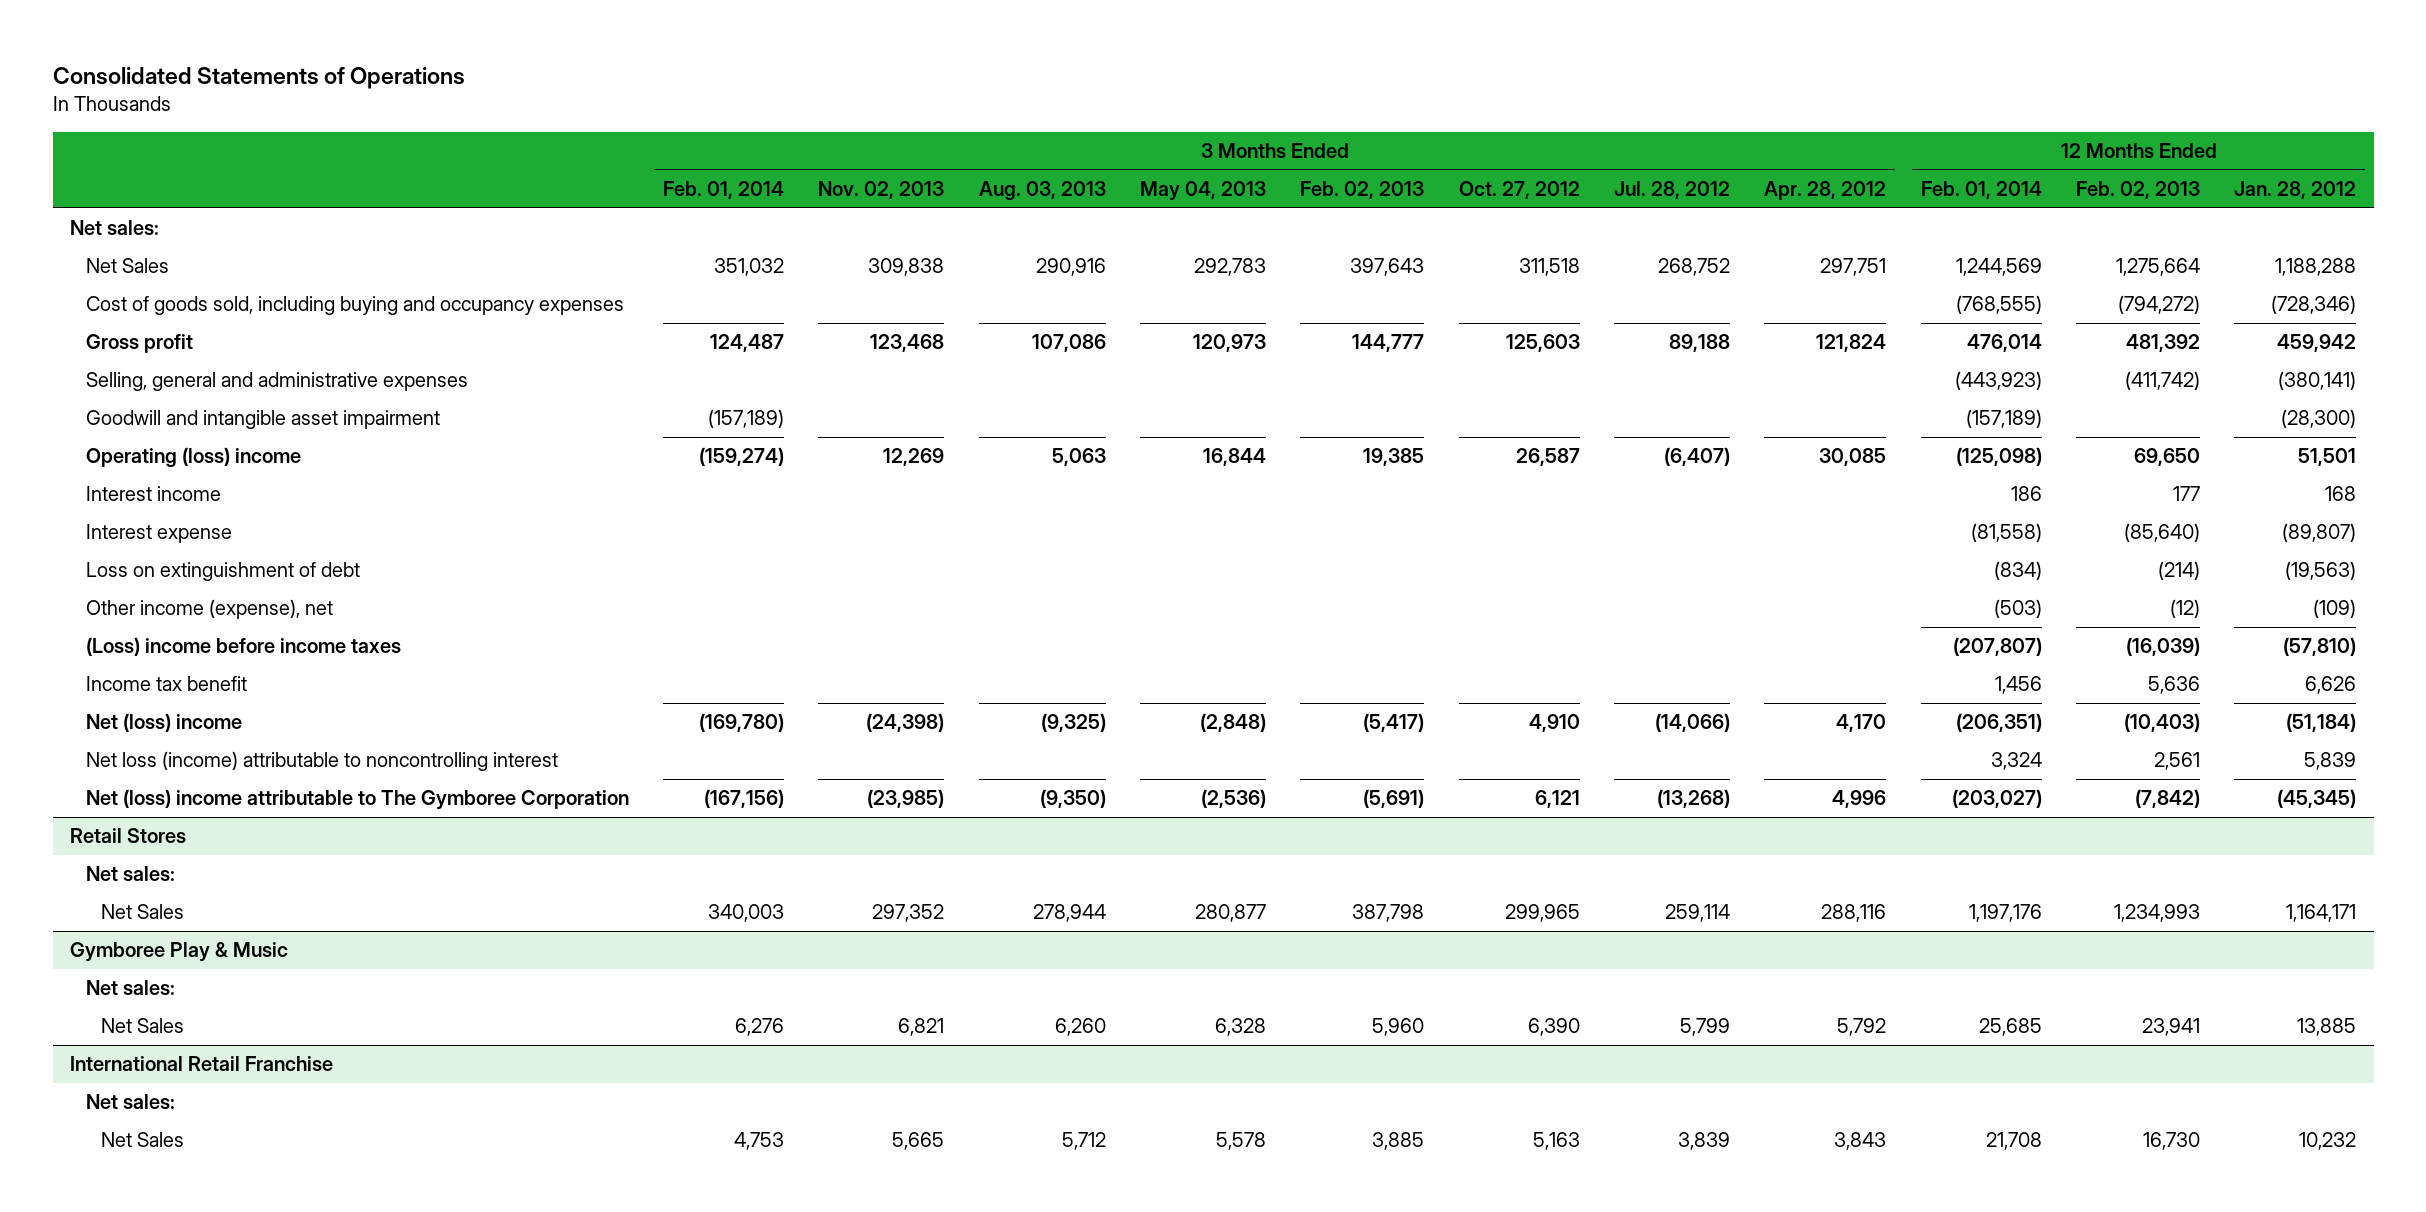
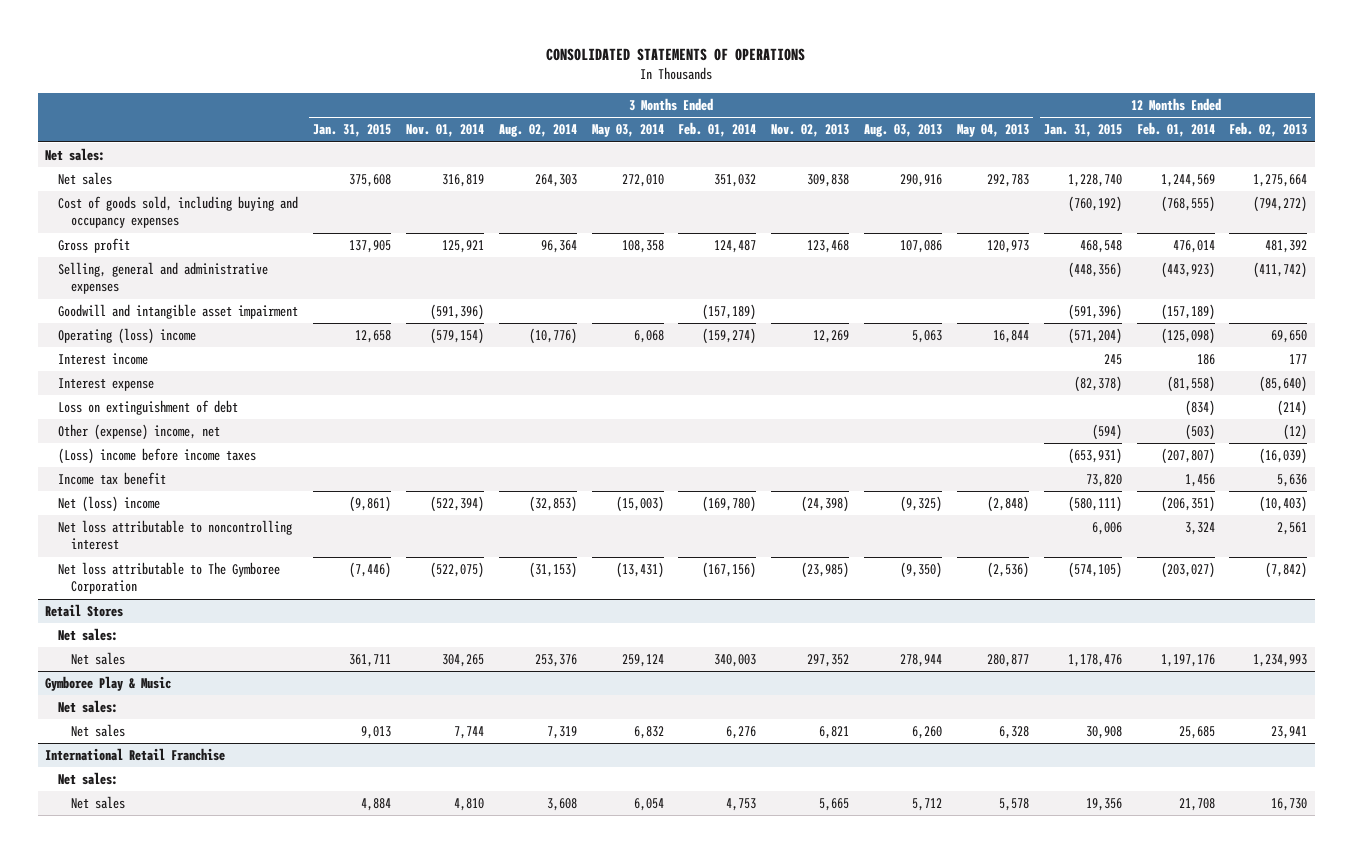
[52,67,465,90] Consolidated Statements of Operations -> [546,47,806,61] CONSOLIDATED STATEMENTS OF OPERATIONS
[1300,181,1425,200] Feb. 02, 2013 -> none
[1458,181,1580,200] Oct. 27, 2012 -> none
[1614,181,1731,200] Jul. 28, 2012 -> none
[1764,181,1887,201] Apr. 28, 2012 -> none
[2234,181,2357,200] Jan. 28, 2012 -> none
none -> [313,124,392,138] Jan. 31, 2015
none -> [405,124,484,138] Nov. 01, 2014
none -> [498,124,577,138] Aug. 02, 2014
none -> [591,124,664,138] May 03, 2014
none -> [1043,124,1122,138] Jan. 31, 2015
[85,258,169,274] Net Sales -> [58,172,113,186] Net sales
[85,599,333,620] Other income (expense), net -> [58,424,221,441] Other (expense) income, net
[85,751,558,772] Net loss (income) attributable to noncontrolling interest -> [58,520,293,551] Net loss attributable to noncontrolling interest
[85,789,629,811] Net (loss) income attributable to The Gymboree Corporation -> [58,562,281,595] Net loss attributable to The Gymboree Corporation
[101,904,185,920] Net Sales -> [71,652,126,666] Net sales
[101,1018,185,1034] Net Sales -> [71,724,126,738] Net sales
[101,1132,185,1148] Net Sales -> [71,796,126,810] Net sales

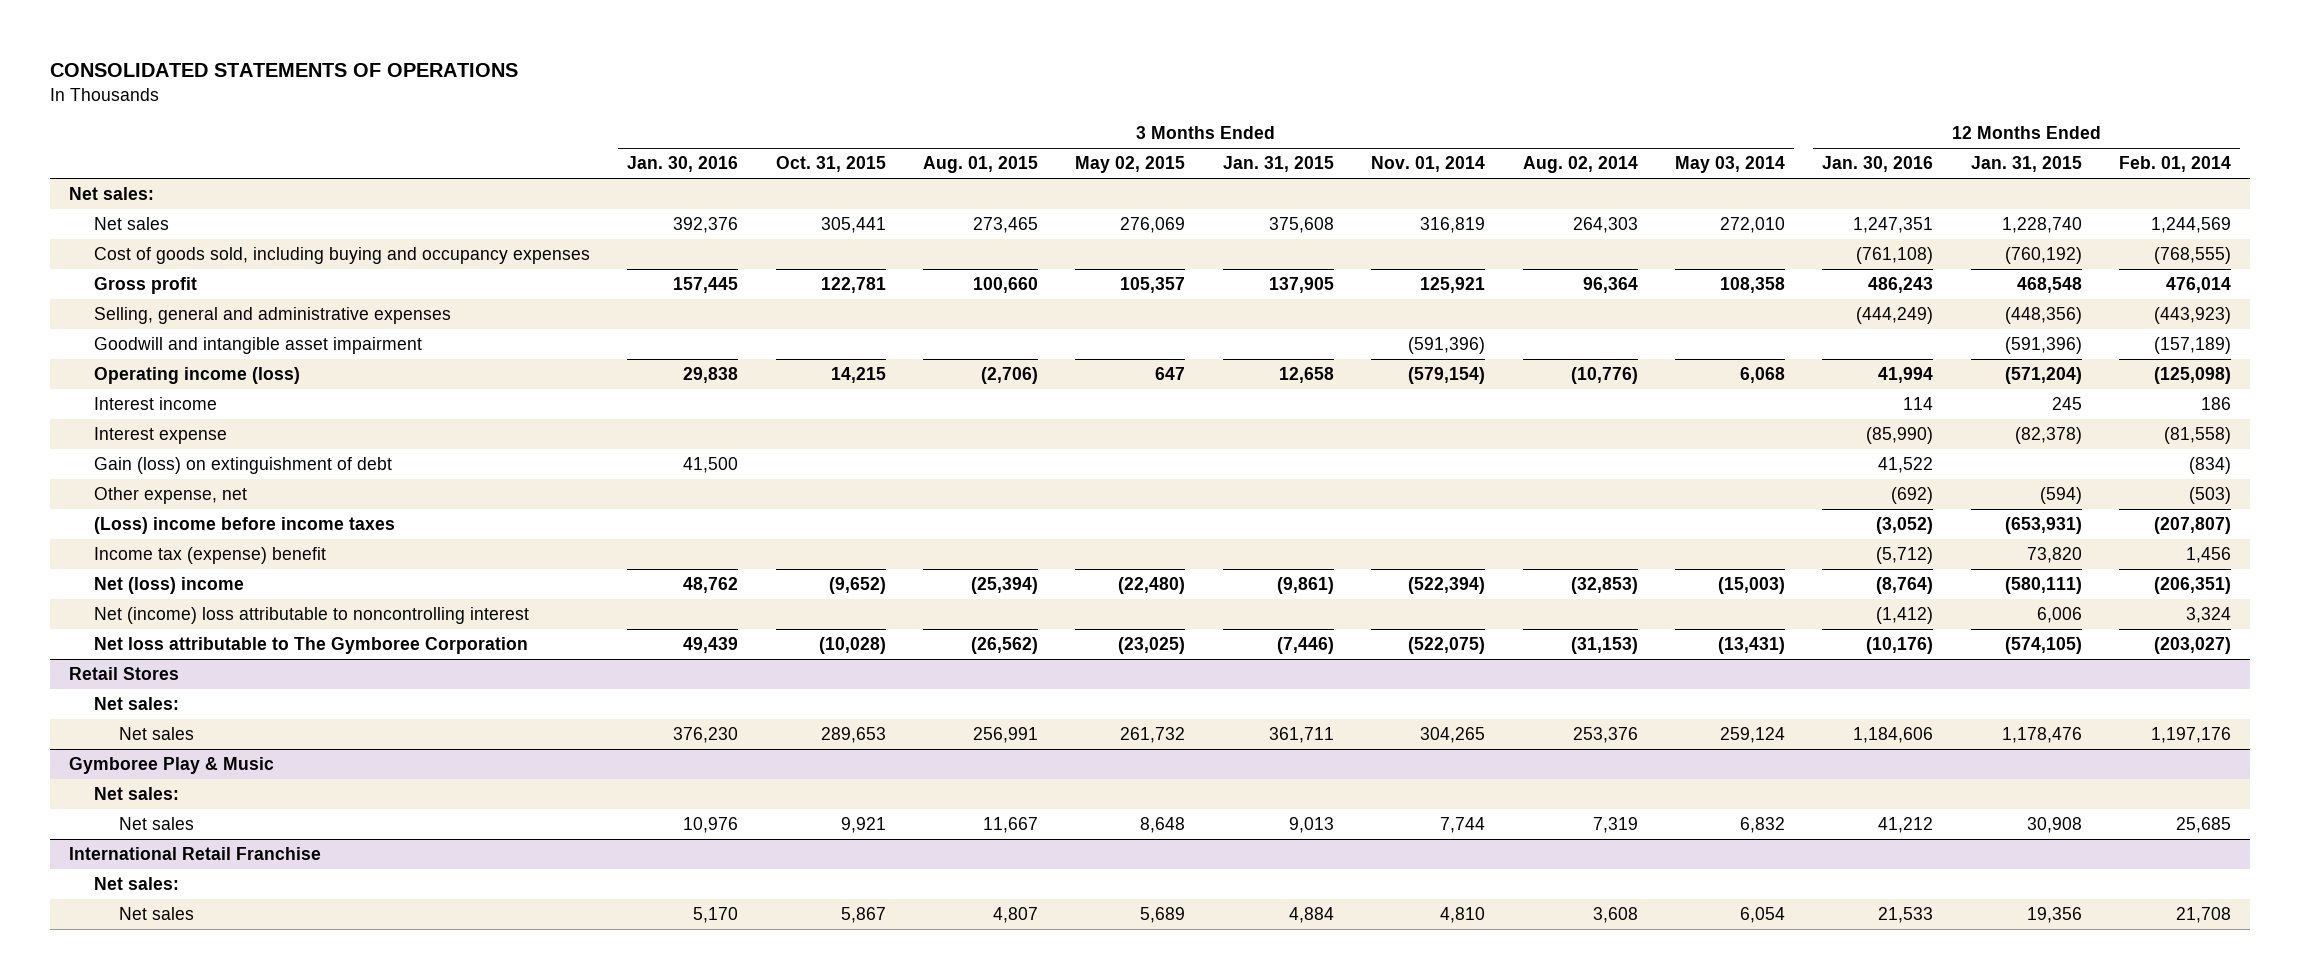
[678,122,757,138] Feb. 01, 2014 -> none
[771,124,850,138] Nov. 02, 2013 -> none
[864,124,943,138] Aug. 03, 2013 -> none
[956,124,1029,138] May 04, 2013 -> none
[1229,122,1308,138] Feb. 02, 2013 -> none
none -> [627,156,739,173] Jan. 30, 2016
none -> [775,156,886,173] Oct. 31, 2015
none -> [922,156,1038,174] Aug. 01, 2015
none -> [1075,156,1186,174] May 02, 2015
none -> [1822,156,1934,173] Jan. 30, 2016
[58,328,197,345] Operating (loss) income -> [93,367,300,385] Operating income (loss)
[58,400,239,416] Loss on extinguishment of debt -> [93,457,392,475] Gain (loss) on extinguishment of debt
[58,424,221,441] Other (expense) income, net -> [93,487,247,505] Other expense, net
[58,472,167,486] Income tax benefit -> [93,547,326,565] Income tax (expense) benefit
[58,520,293,551] Net loss attributable to noncontrolling interest -> [93,607,529,625] Net (income) loss attributable to noncontrolling interest

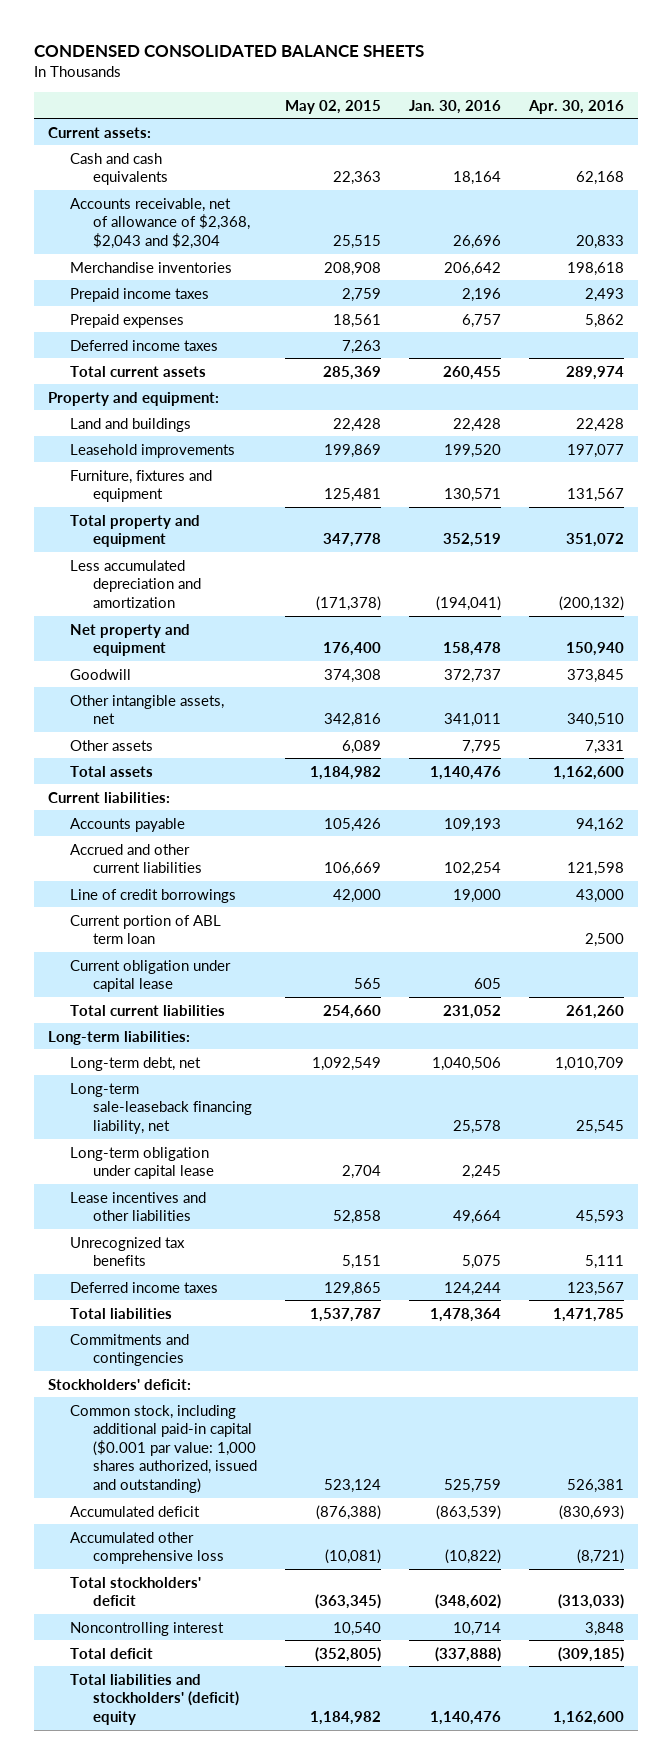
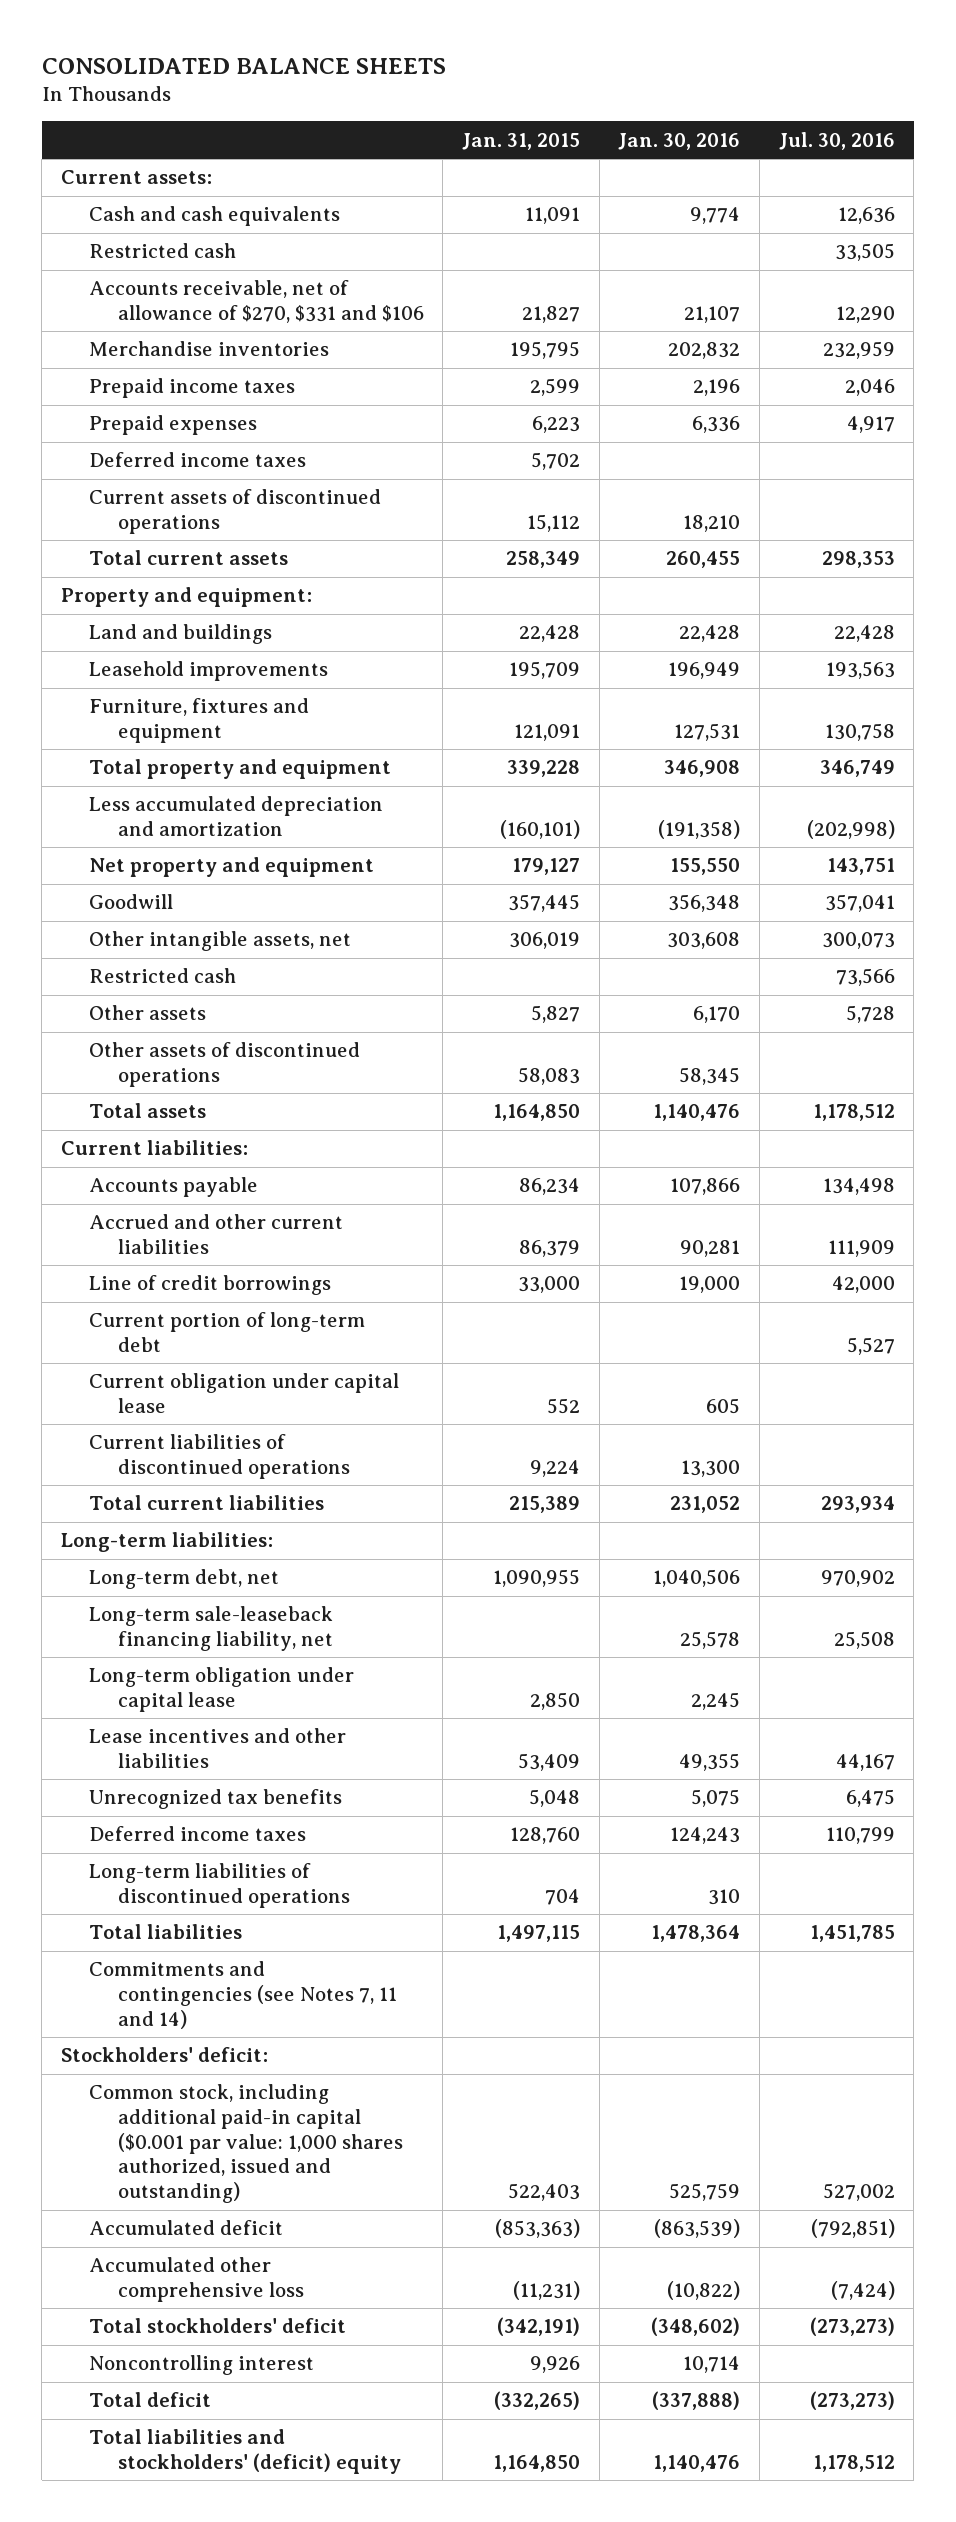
[33,44,424,57] CONDENSED CONSOLIDATED BALANCE SHEETS -> [41,57,446,74] CONSOLIDATED BALANCE SHEETS
[284,99,381,114] May 02, 2015 -> none
[527,99,624,114] Apr. 30, 2016 -> none
none -> [461,132,580,150] Jan. 31, 2015
none -> [778,131,895,150] Jul. 30, 2016
[452,171,501,186] 18,164 -> [690,207,741,225] 9,774
none -> [89,243,237,259] Restricted cash
[70,197,251,249] Accounts receivable, net of allowance of $2,368, $2,043 and $2,304 -> [89,280,424,324] Accounts receivable, net of allowance of $270, $331 and $106
[452,234,501,249] 26,696 -> [684,306,741,324] 21,107
[443,261,501,276] 206,642 -> [668,342,741,360] 202,832
[461,313,501,328] 6,757 -> [692,416,741,434] 6,336
none -> [89,489,382,535] Current assets of discontinued operations
[443,443,501,458] 199,520 -> [668,662,741,680] 196,949
[443,488,501,503] 130,571 -> [674,723,741,742] 127,531
[442,533,501,548] 352,519 -> [664,760,741,778] 346,908
[435,595,501,611] (194,041) -> [658,820,741,840] (191,358)
[442,642,501,657] 158,478 -> [670,858,741,876] 155,550
[443,668,501,683] 372,737 -> [668,894,741,913] 356,348
[443,713,501,728] 341,011 -> [667,932,741,950] 303,608
none -> [89,968,237,984] Restricted cash
[461,739,501,754] 7,795 -> [693,1006,741,1024] 6,170
none -> [89,1042,361,1088] Other assets of discontinued operations
[443,817,501,832] 109,193 -> [670,1178,741,1196] 107,866
[443,862,501,877] 102,254 -> [680,1240,741,1258] 90,281
[70,914,222,945] Current portion of ABL term loan -> [89,1312,366,1353] Current portion of long-term debt
none -> [89,1434,350,1480] Current liabilities of discontinued operations
[452,1210,501,1225] 49,664 -> [679,1753,741,1772] 49,355
[443,1281,501,1296] 124,244 -> [670,1827,741,1845] 124,243
none -> [89,1863,350,1909] Long-term liabilities of discontinued operations
[70,1333,190,1367] Commitments and contingencies -> [89,1961,397,2029] Commitments and contingencies (see Notes 7, 11 and 14)

